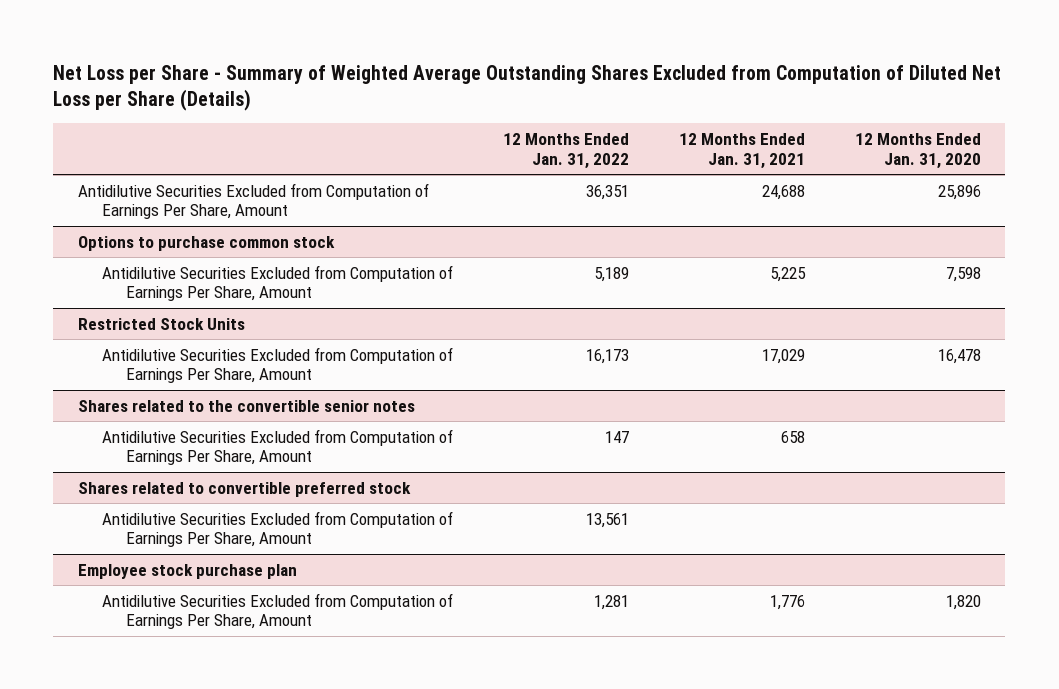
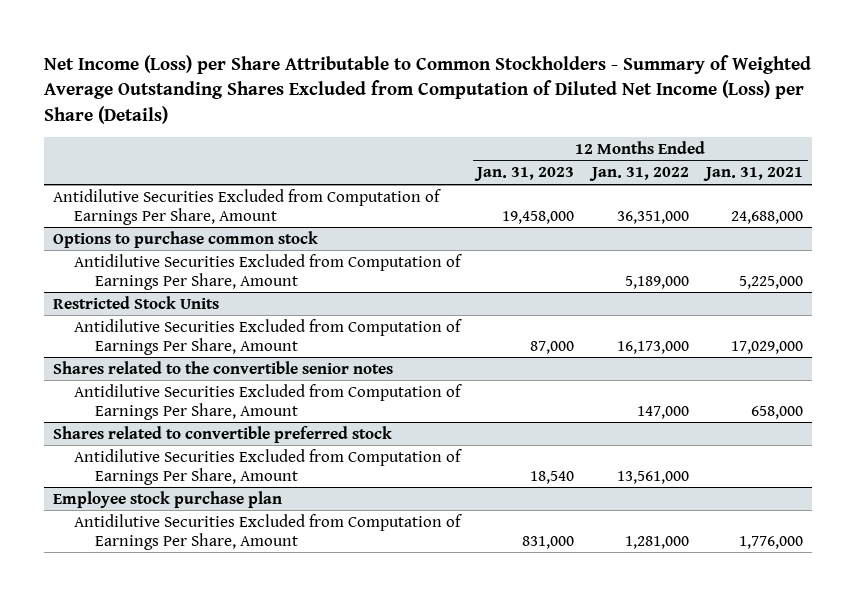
[53,64,1002,112] Net Loss per Share - Summary of Weighted Average Outstanding Shares Excluded from Computation of Diluted Net Loss per Share (Details) -> [44,54,812,124] Net Income (Loss) per Share Attributable to Common Stockholders - Summary of Weighted Average Outstanding Shares Excluded from Computation of Diluted Net Income (Loss) per Share (Details)
[854,132,981,169] 12 Months Ended Jan. 31, 2020 -> none
none -> [474,167,575,182] Jan. 31, 2023
[585,184,629,200] 36,351 -> [616,210,689,224] 36,351,000
[761,184,805,200] 24,688 -> [731,210,804,224] 24,688,000
[593,266,629,282] 5,189 -> [624,275,689,289] 5,189,000
[769,266,806,282] 5,225 -> [739,275,804,289] 5,225,000
[585,348,629,364] 16,173 -> [616,340,689,354] 16,173,000
[761,348,805,364] 17,029 -> [731,340,804,354] 17,029,000
[604,430,629,443] 147 -> [636,405,689,419] 147,000
[780,430,805,443] 658 -> [751,405,804,419] 658,000
[585,512,629,528] 13,561 -> [616,470,689,484] 13,561,000
[593,594,629,610] 1,281 -> [624,535,689,549] 1,281,000
[769,594,805,610] 1,776 -> [739,535,804,549] 1,776,000

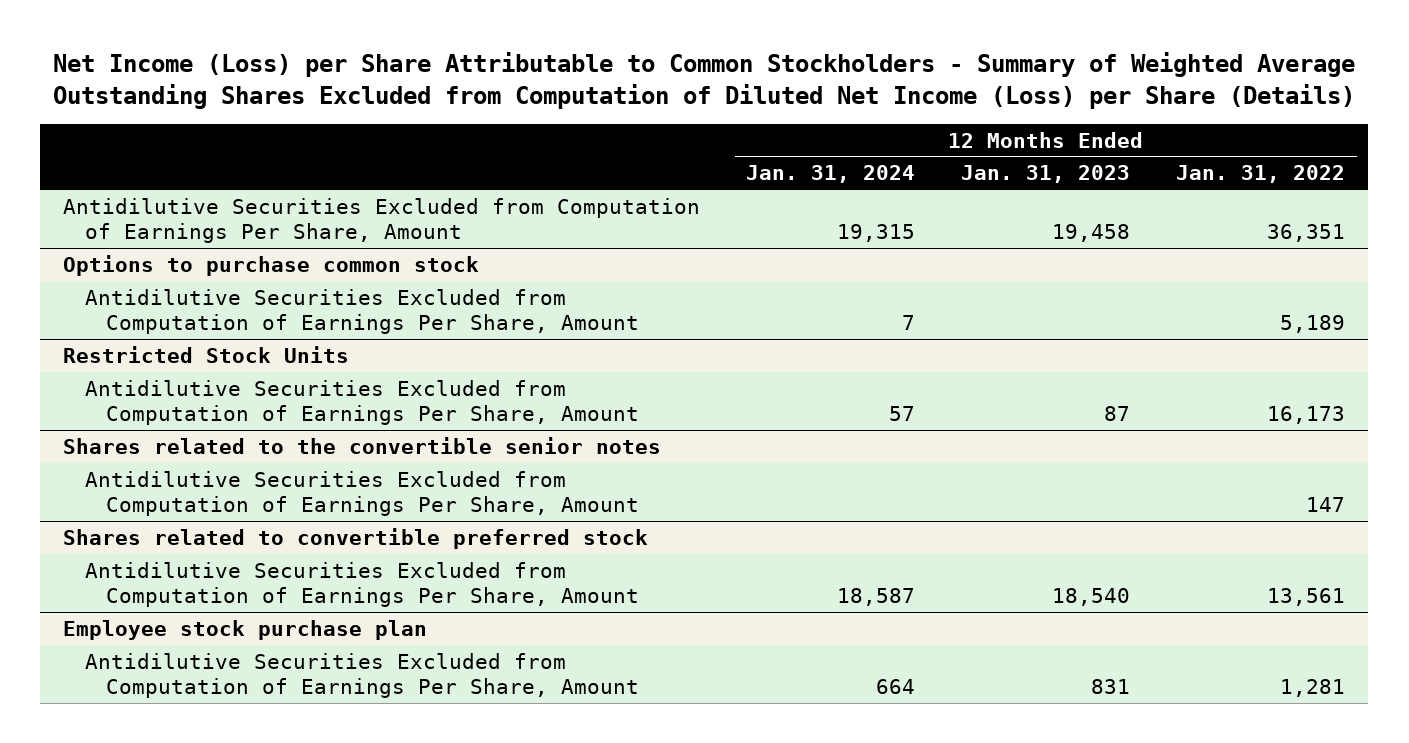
[703,167,804,182] Jan. 31, 2021 -> none
none -> [746,165,916,184] Jan. 31, 2024
[502,210,575,224] 19,458,000 -> [1052,223,1131,242] 19,458
[616,210,689,224] 36,351,000 -> [1267,223,1346,242] 36,351
[624,275,689,289] 5,189,000 -> [1280,314,1346,333] 5,189
[530,340,575,354] 87,000 -> [1104,405,1131,421] 87
[616,340,689,354] 16,173,000 -> [1267,405,1346,424] 16,173
[636,405,689,419] 147,000 -> [1306,496,1346,512] 147
[616,470,689,484] 13,561,000 -> [1267,587,1346,606] 13,561
[522,535,575,549] 831,000 -> [1091,678,1131,694] 831
[624,535,689,549] 1,281,000 -> [1280,678,1346,697] 1,281

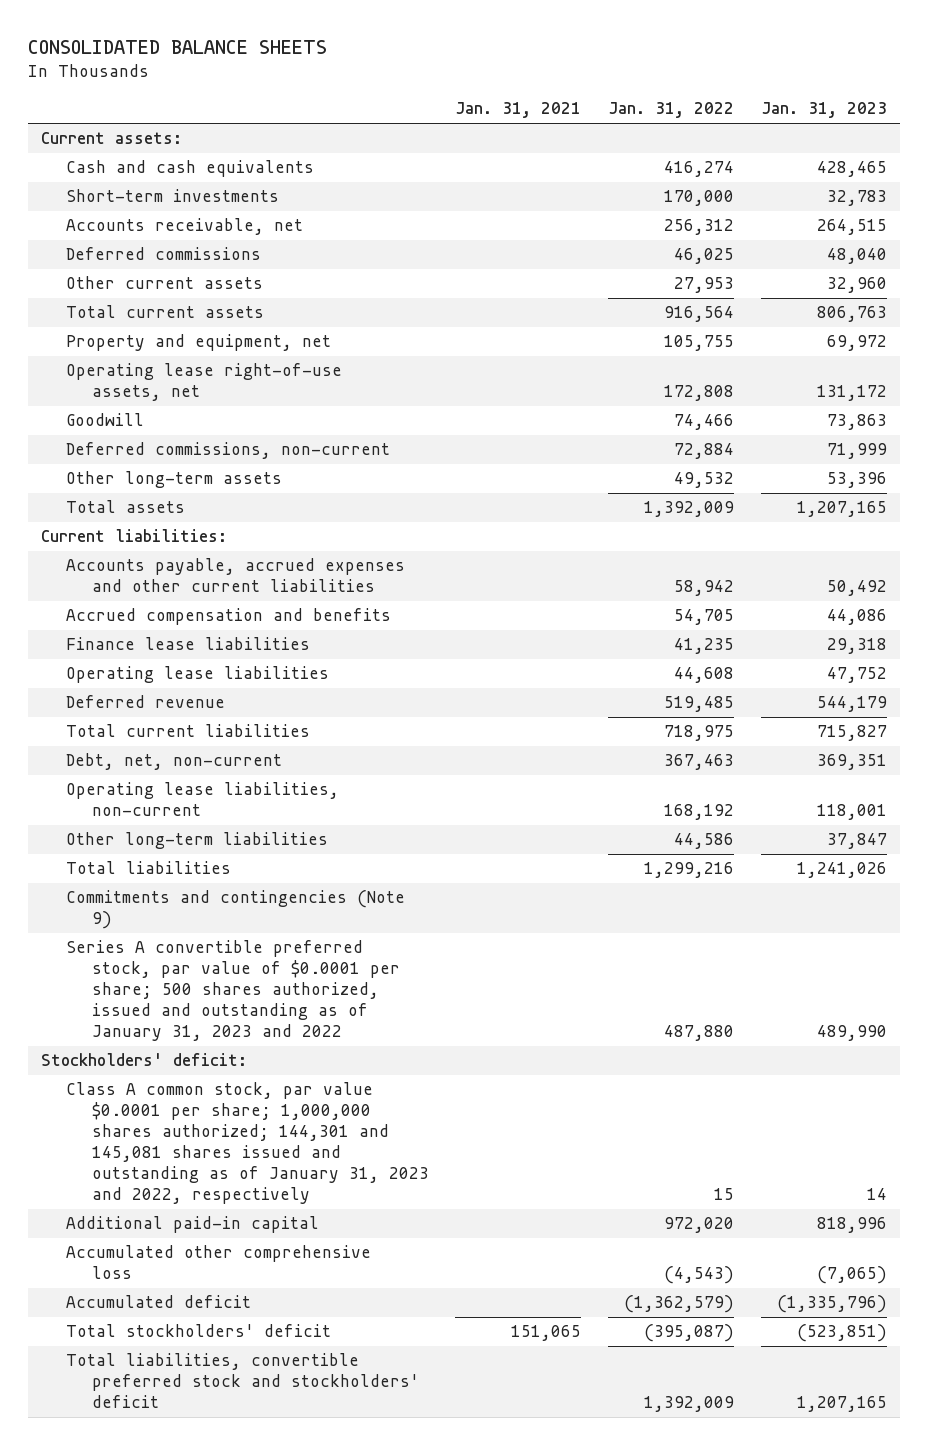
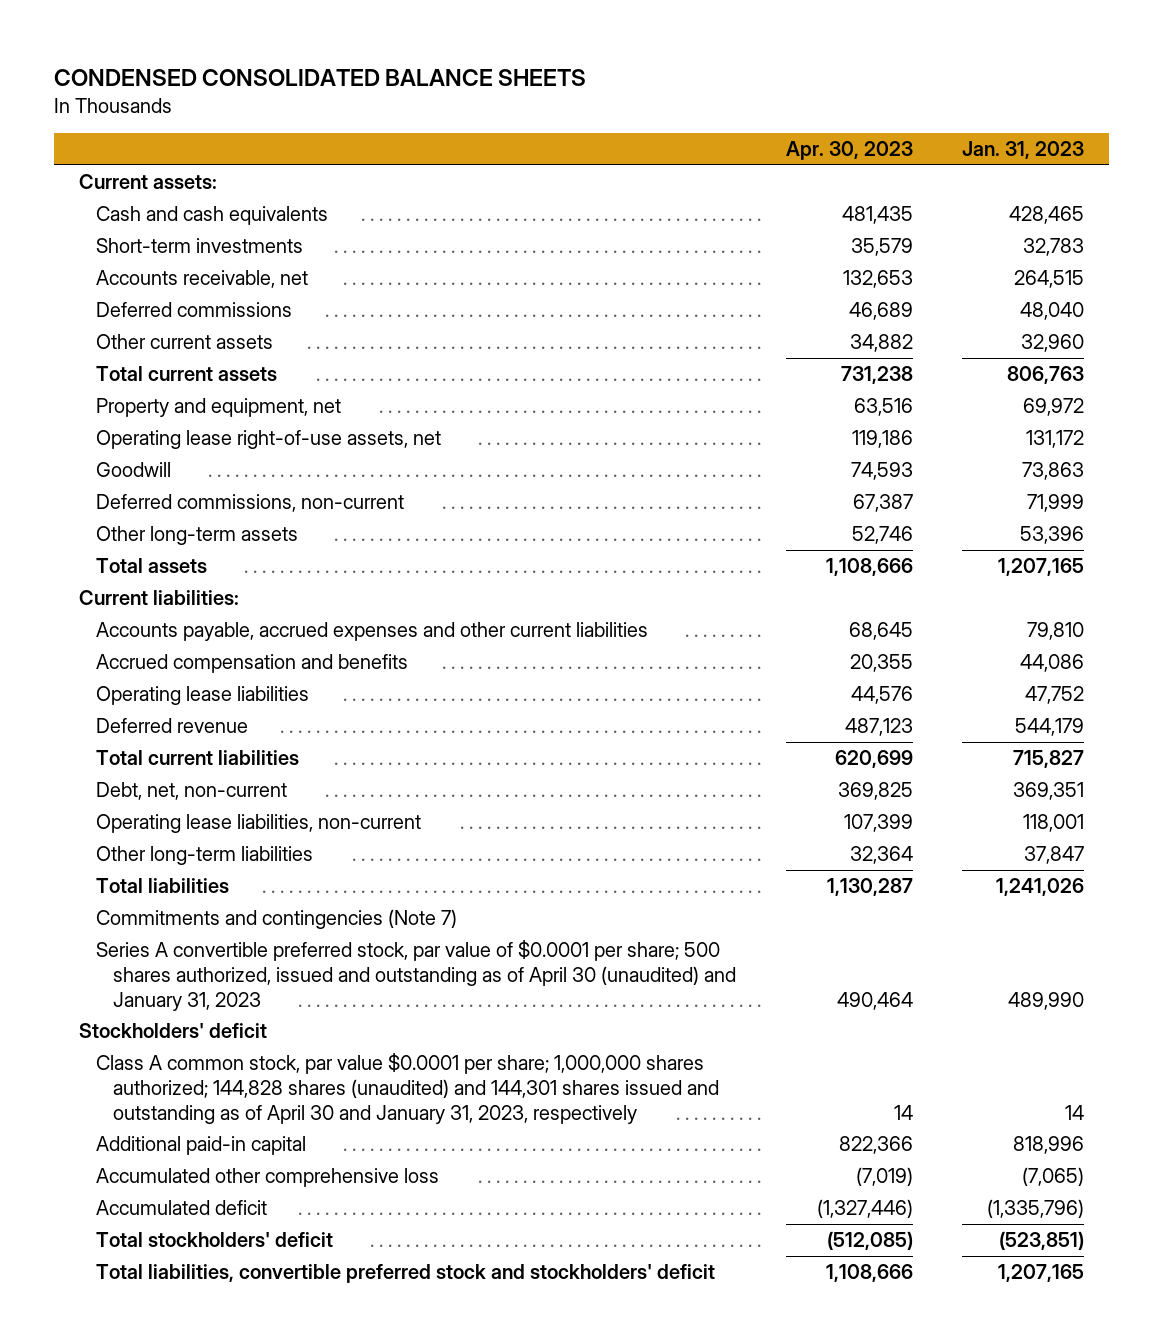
[27,40,327,55] CONSOLIDATED BALANCE SHEETS -> [54,68,587,86] CONDENSED CONSOLIDATED BALANCE SHEETS
[455,102,582,119] Jan. 31, 2021 -> none
[608,102,735,119] Jan. 31, 2022 -> none
none -> [785,141,913,161] Apr. 30, 2023
[826,580,887,597] 50,492 -> [1027,622,1085,641] 79,810
[66,637,311,651] Finance lease liabilities -> none
[66,890,406,930] Commitments and contingencies (Note 9) -> [96,909,458,930] Commitments and contingencies (Note 7)
[66,940,400,1042] Series A convertible preferred stock, par value of $0.0001 per share; 500 shares authorized, issued and outstanding as of January 31, 2023 and 2022 -> [96,940,736,1011] Series A convertible preferred stock, par value of $0.0001 per share; 500 shares authorized, issued and outstanding as of April 30 (unaudited) and January 31, 2023
[41,1053,248,1067] Stockholders' deficit: -> [79,1023,268,1039] Stockholders' deficit
[66,1082,429,1205] Class A common stock, par value $0.0001 per share; 1,000,000 shares authorized; 144,301 and 145,081 shares issued and outstanding as of January 31, 2023 and 2022, respectively -> [96,1053,719,1124] Class A common stock, par value $0.0001 per share; 1,000,000 shares authorized; 144,828 shares (unaudited) and 144,301 shares issued and outstanding as of April 30 and January 31, 2023, respectively

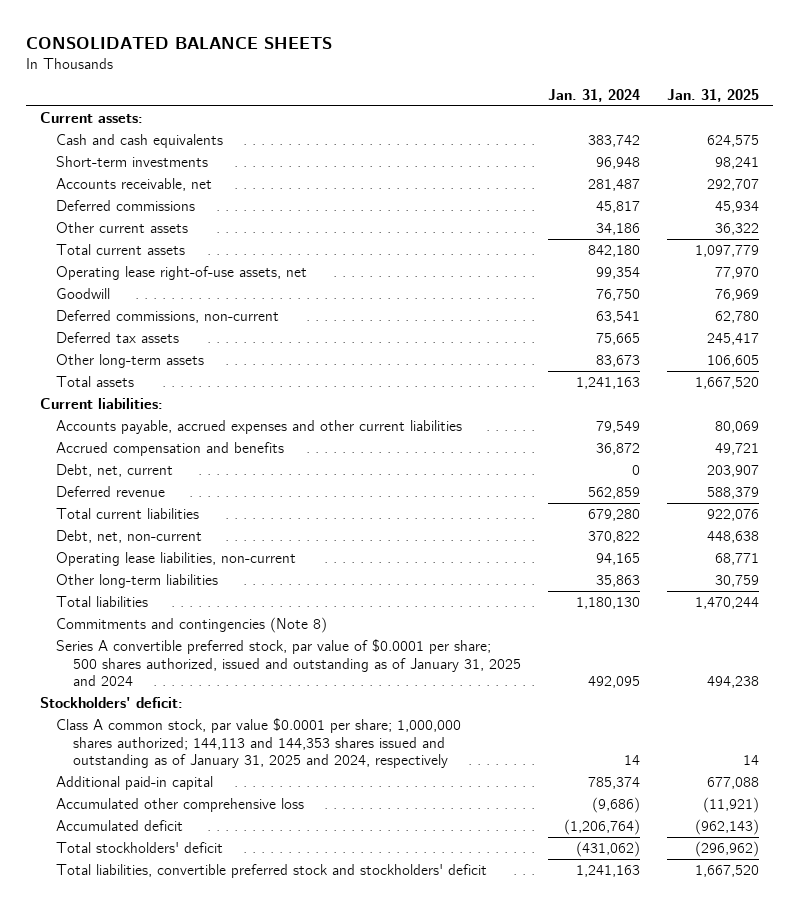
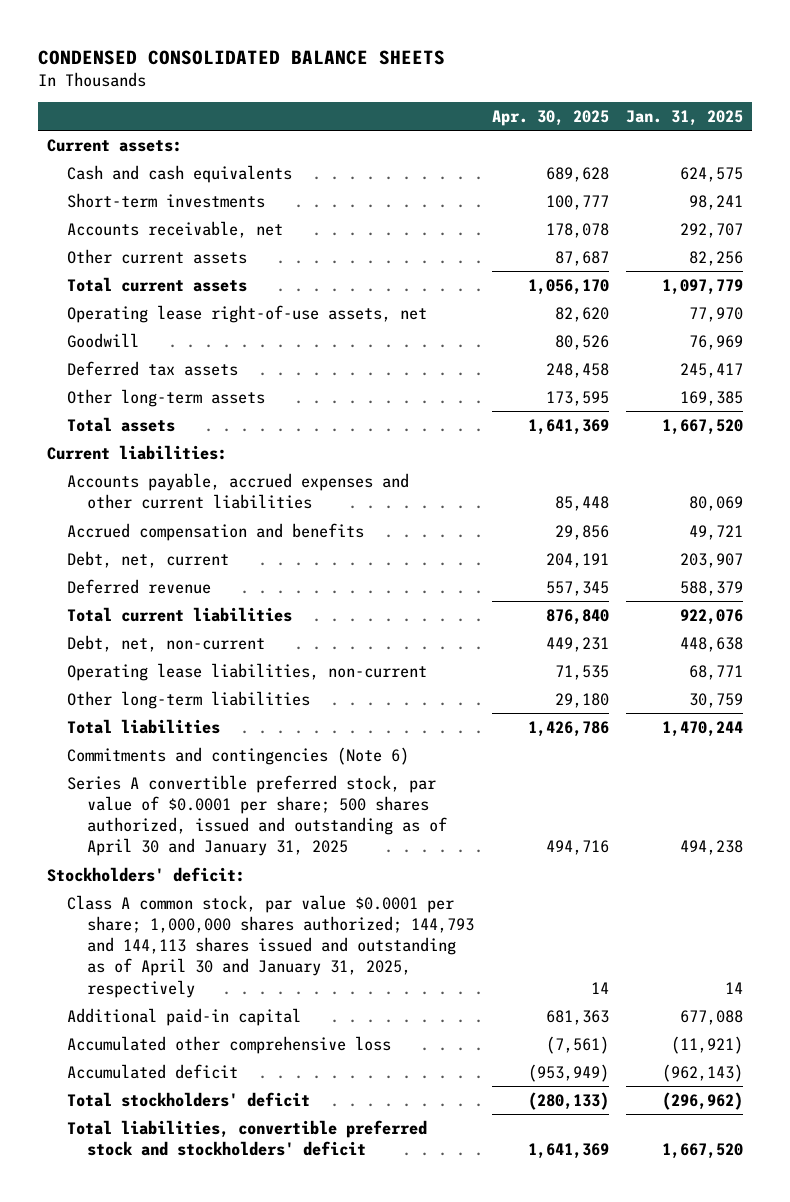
[26,37,333,50] CONSOLIDATED BALANCE SHEETS -> [38,49,446,65] CONDENSED CONSOLIDATED BALANCE SHEETS
[548,89,641,103] Jan. 31, 2024 -> none
none -> [491,109,609,126] Apr. 30, 2025
[56,200,196,212] Deferred commissions -> none
[715,223,760,236] 36,322 -> [689,250,744,266] 82,256
[56,310,280,324] Deferred commissions, non-current -> none
[707,355,760,368] 106,605 -> [680,390,744,406] 169,385
[56,617,328,634] Commitments and contingencies (Note 8) -> [67,746,410,765] Commitments and contingencies (Note 6)
[56,639,522,687] Series A convertible preferred stock, par value of $0.0001 per share; 500 shares authorized, issued and outstanding as of January 31, 2025 and 2024 -> [67,774,448,857] Series A convertible preferred stock, par value of $0.0001 per share; 500 shares authorized, issued and outstanding as of April 30 and January 31, 2025
[56,718,462,769] Class A common stock, par value $0.0001 per share; 1,000,000 shares authorized; 144,113 and 144,353 shares issued and outstanding as of January 31, 2025 and 2024, respectively -> [67,894,475,998] Class A common stock, par value $0.0001 per share; 1,000,000 shares authorized; 144,793 and 144,113 shares issued and outstanding as of April 30 and January 31, 2025, respectively

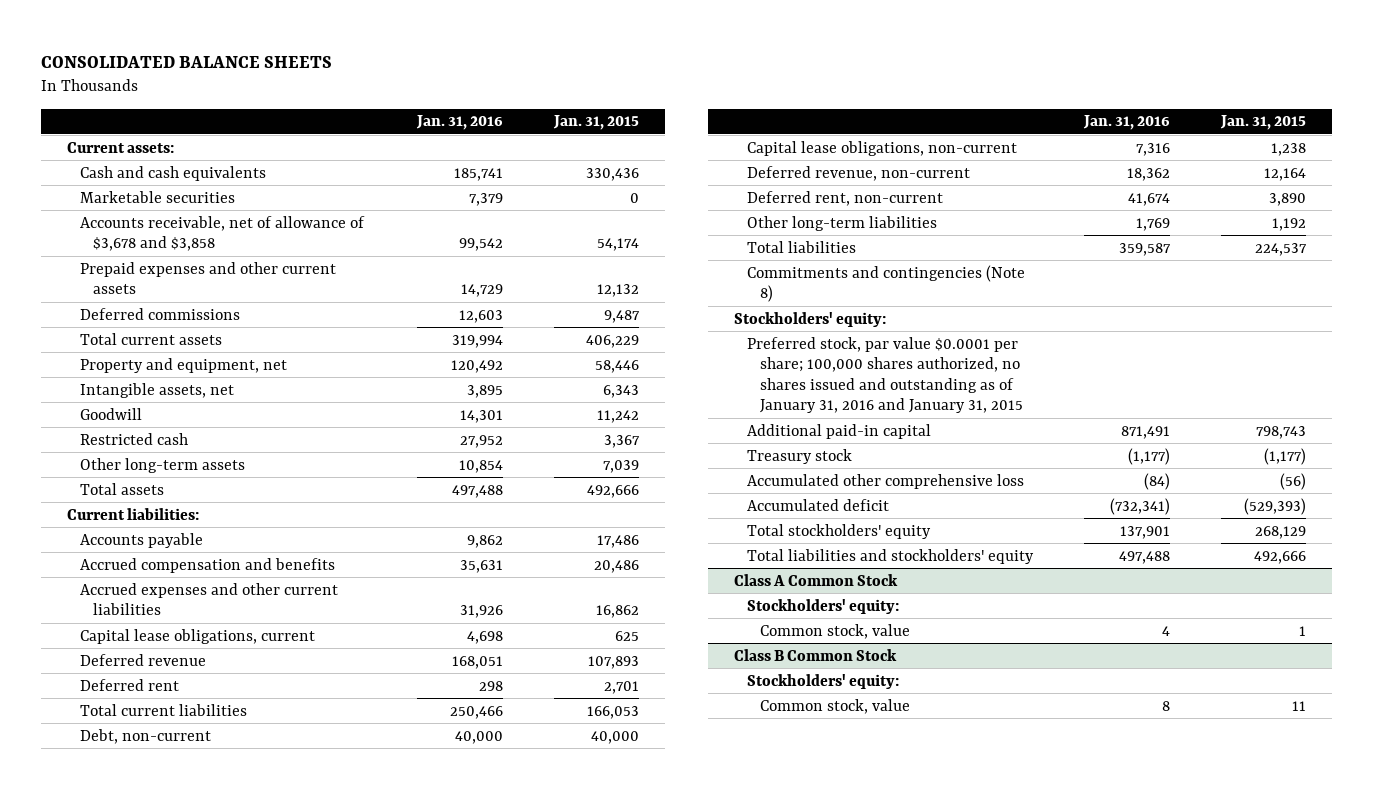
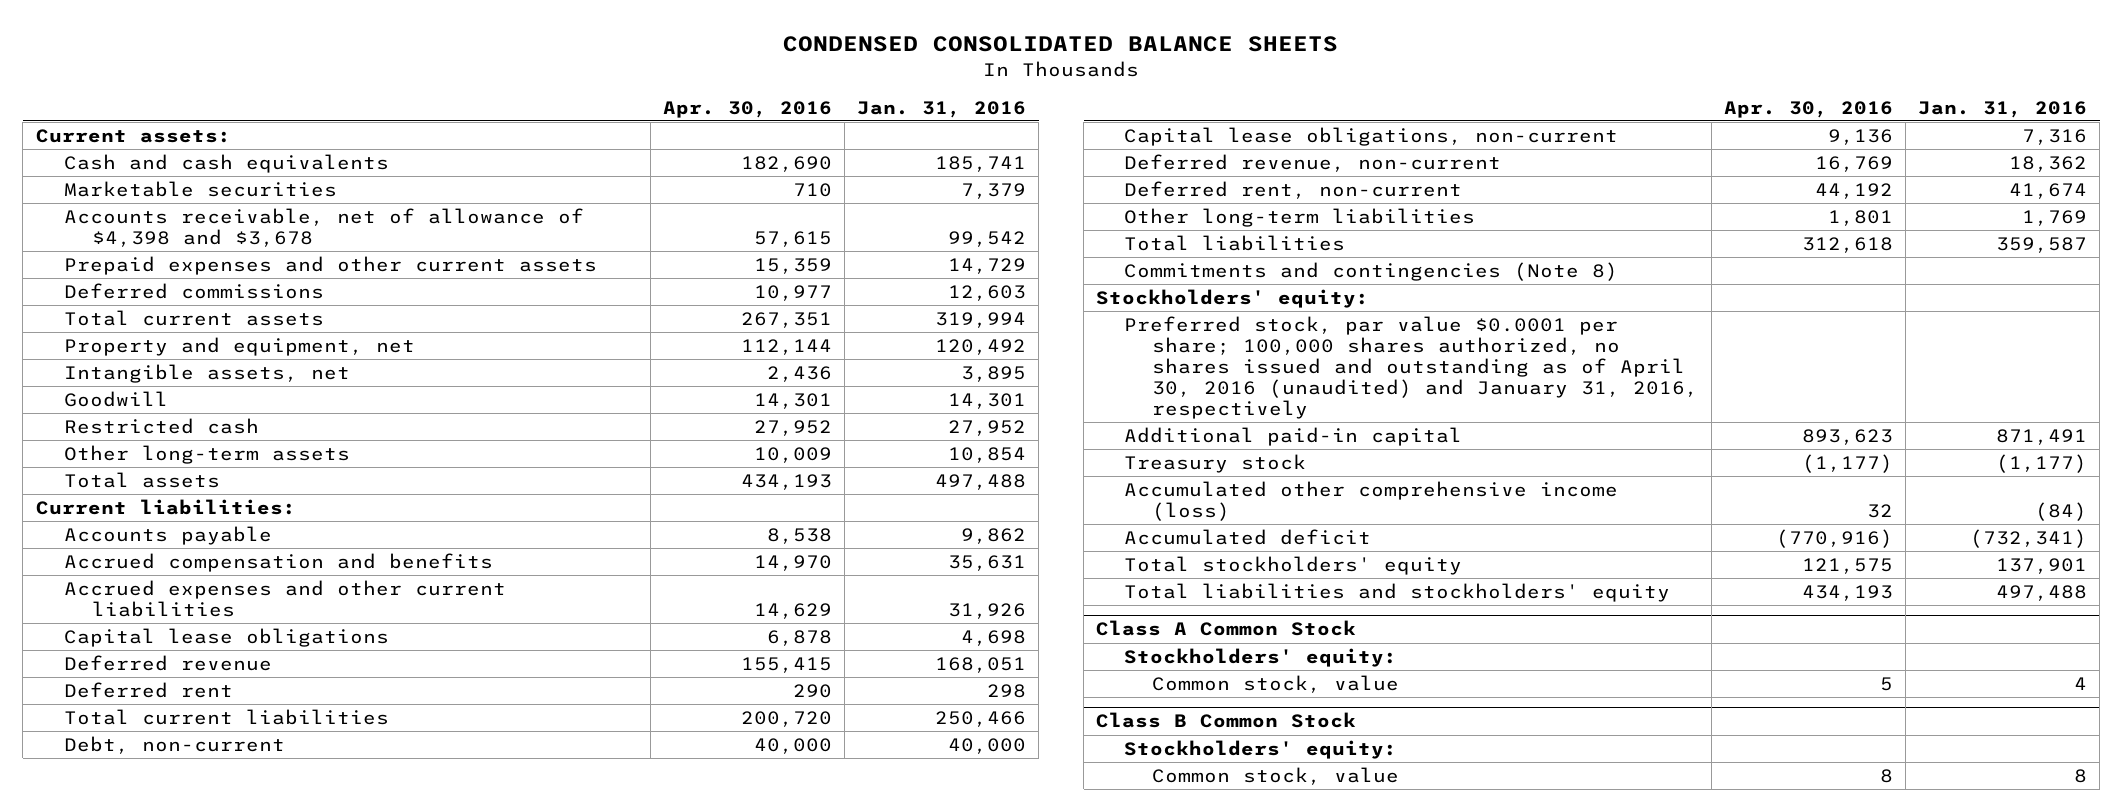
[41,55,333,68] CONSOLIDATED BALANCE SHEETS -> [783,36,1339,53] CONDENSED CONSOLIDATED BALANCE SHEETS
[553,115,640,131] Jan. 31, 2015 -> none
none -> [662,100,832,118] Apr. 30, 2016
[79,215,365,252] Accounts receivable, net of allowance of $3,678 and $3,858 -> [63,207,584,247] Accounts receivable, net of allowance of $4,398 and $3,678
[79,628,315,644] Capital lease obligations, current -> [63,627,389,647] Capital lease obligations
[746,336,1024,414] Preferred stock, par value $0.0001 per share; 100,000 shares authorized, no shares issued and outstanding as of January 31, 2016 and January 31, 2015 -> [1124,315,1699,419] Preferred stock, par value $0.0001 per share; 100,000 shares authorized, no shares issued and outstanding as of April 30, 2016 (unaudited) and January 31, 2016, respectively
[746,473,1024,489] Accumulated other comprehensive loss -> [1124,480,1619,521] Accumulated other comprehensive income (loss)

